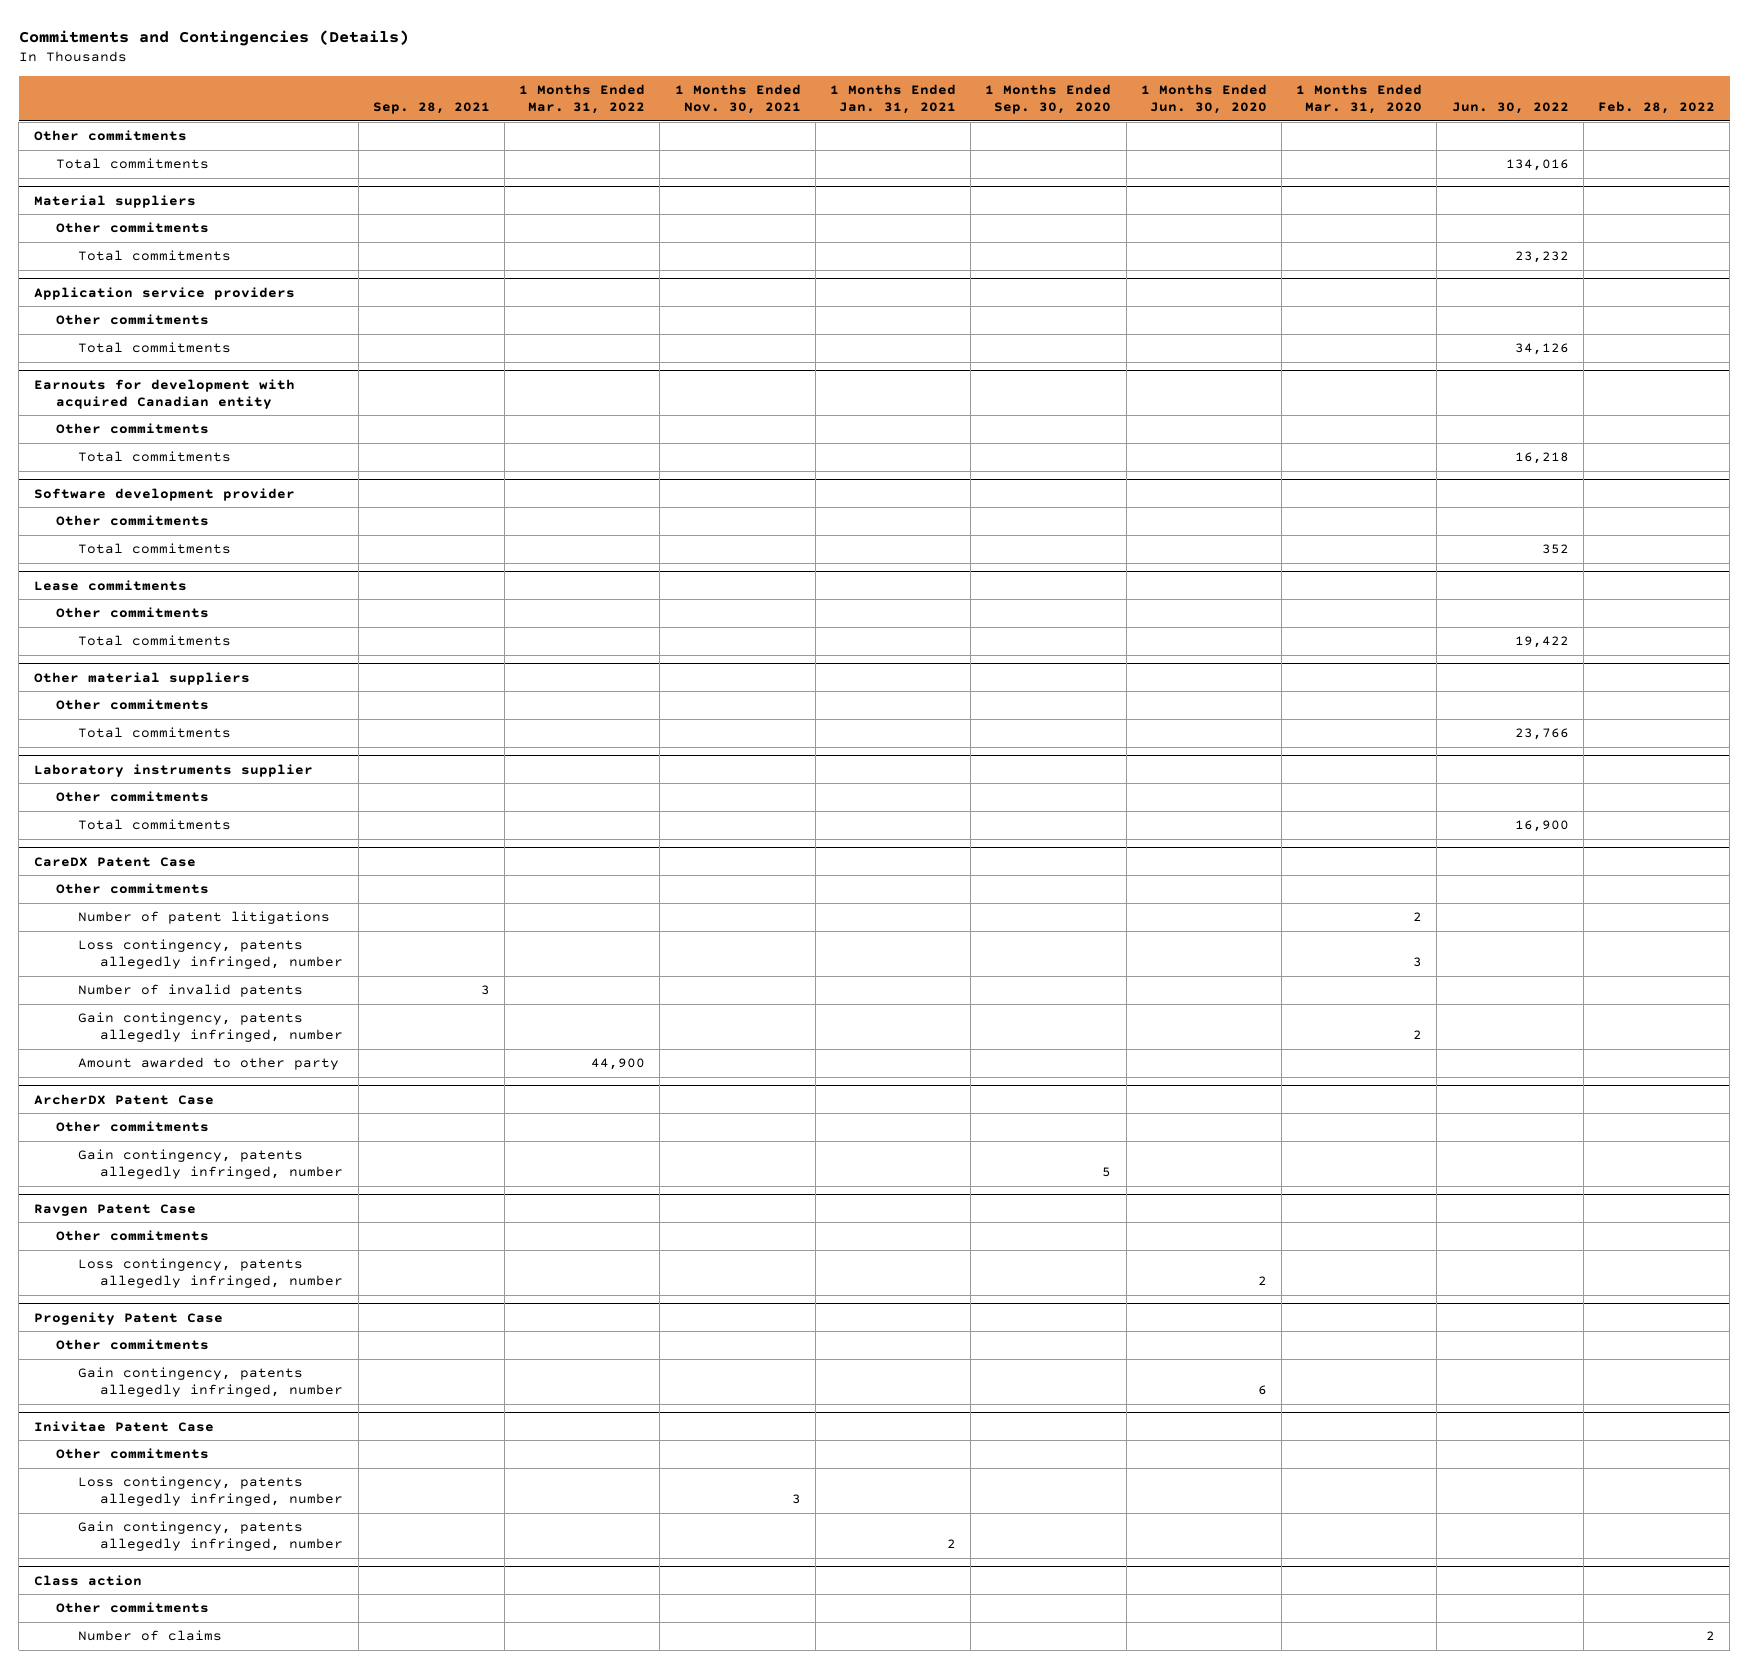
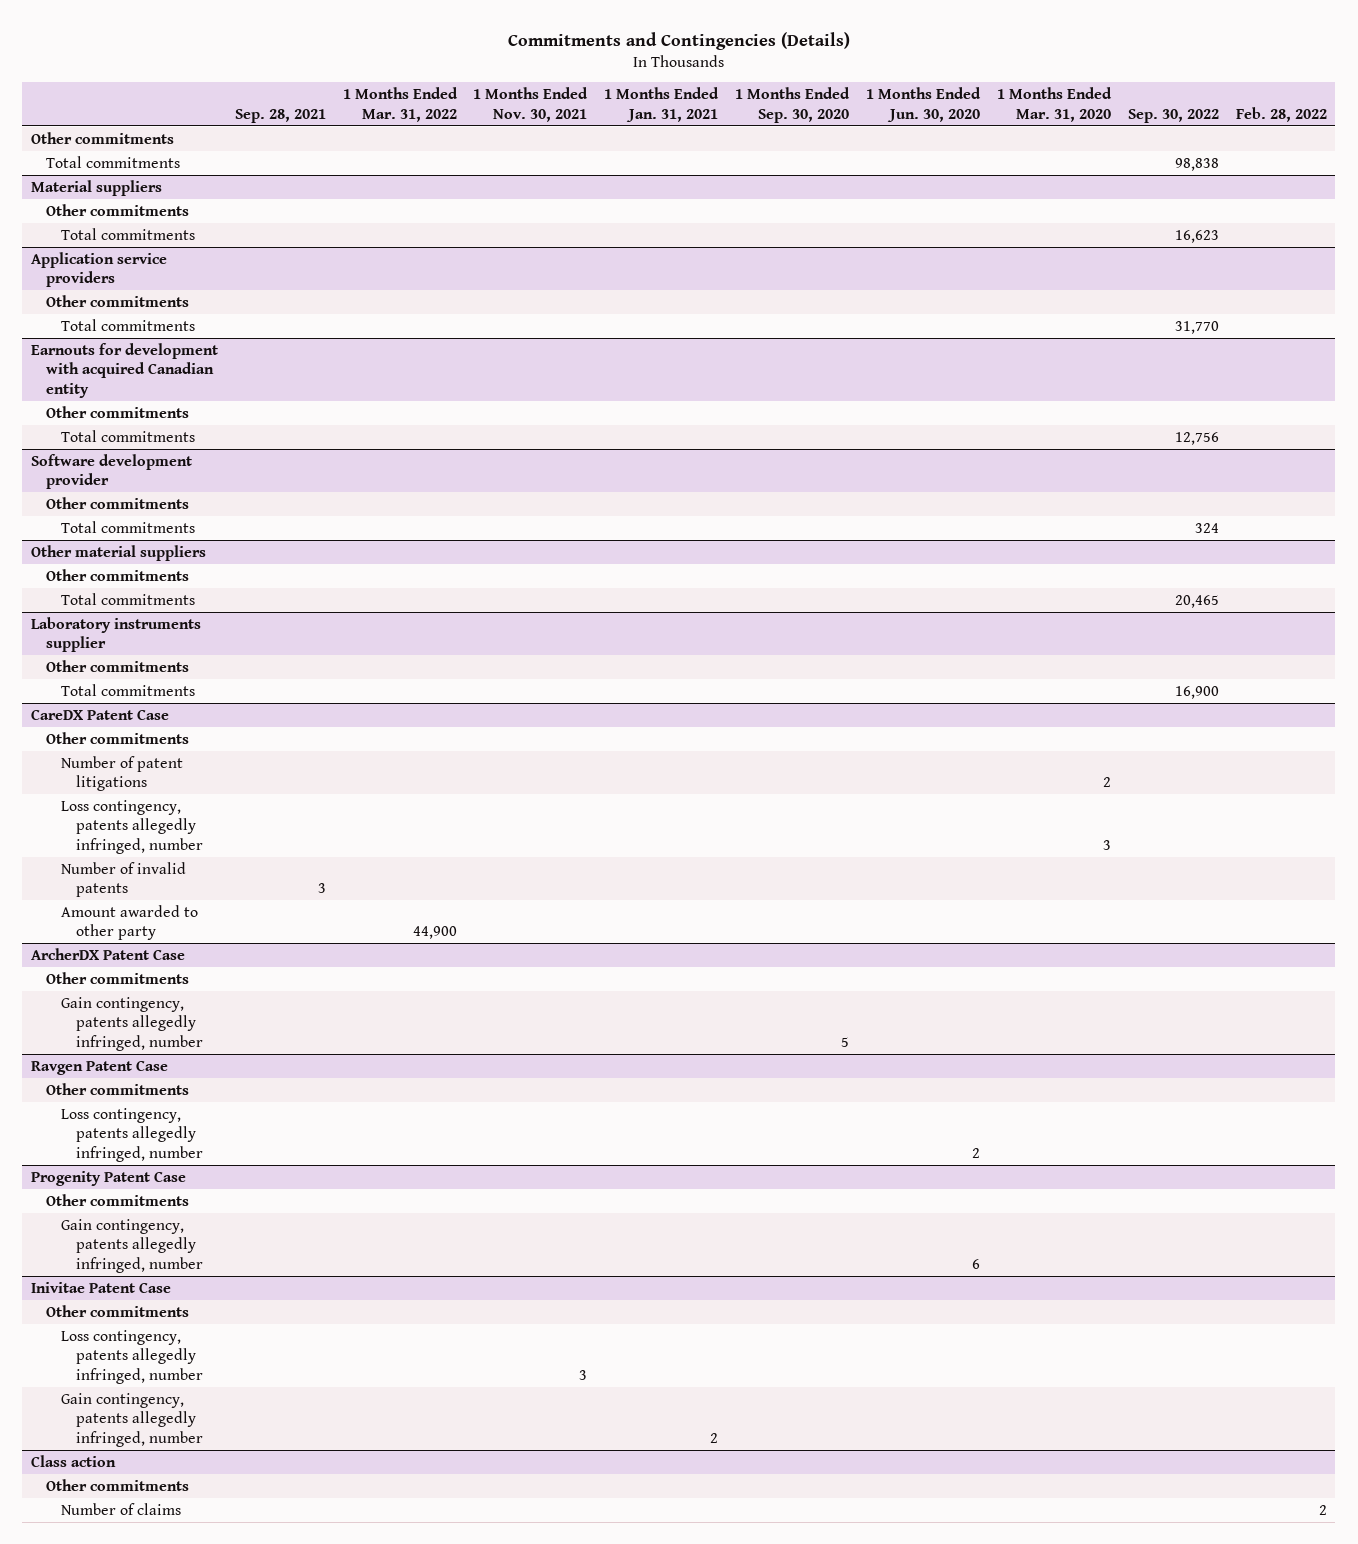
[1451,102,1569,115] Jun. 30, 2022 -> none
none -> [1128,108,1220,123] Sep. 30, 2022
[33,579,187,591] Lease commitments -> none
[55,607,209,619] Other commitments -> none
[78,635,232,647] Total commitments -> none
[78,1012,344,1043] Gain contingency, patents allegedly infringed, number -> none

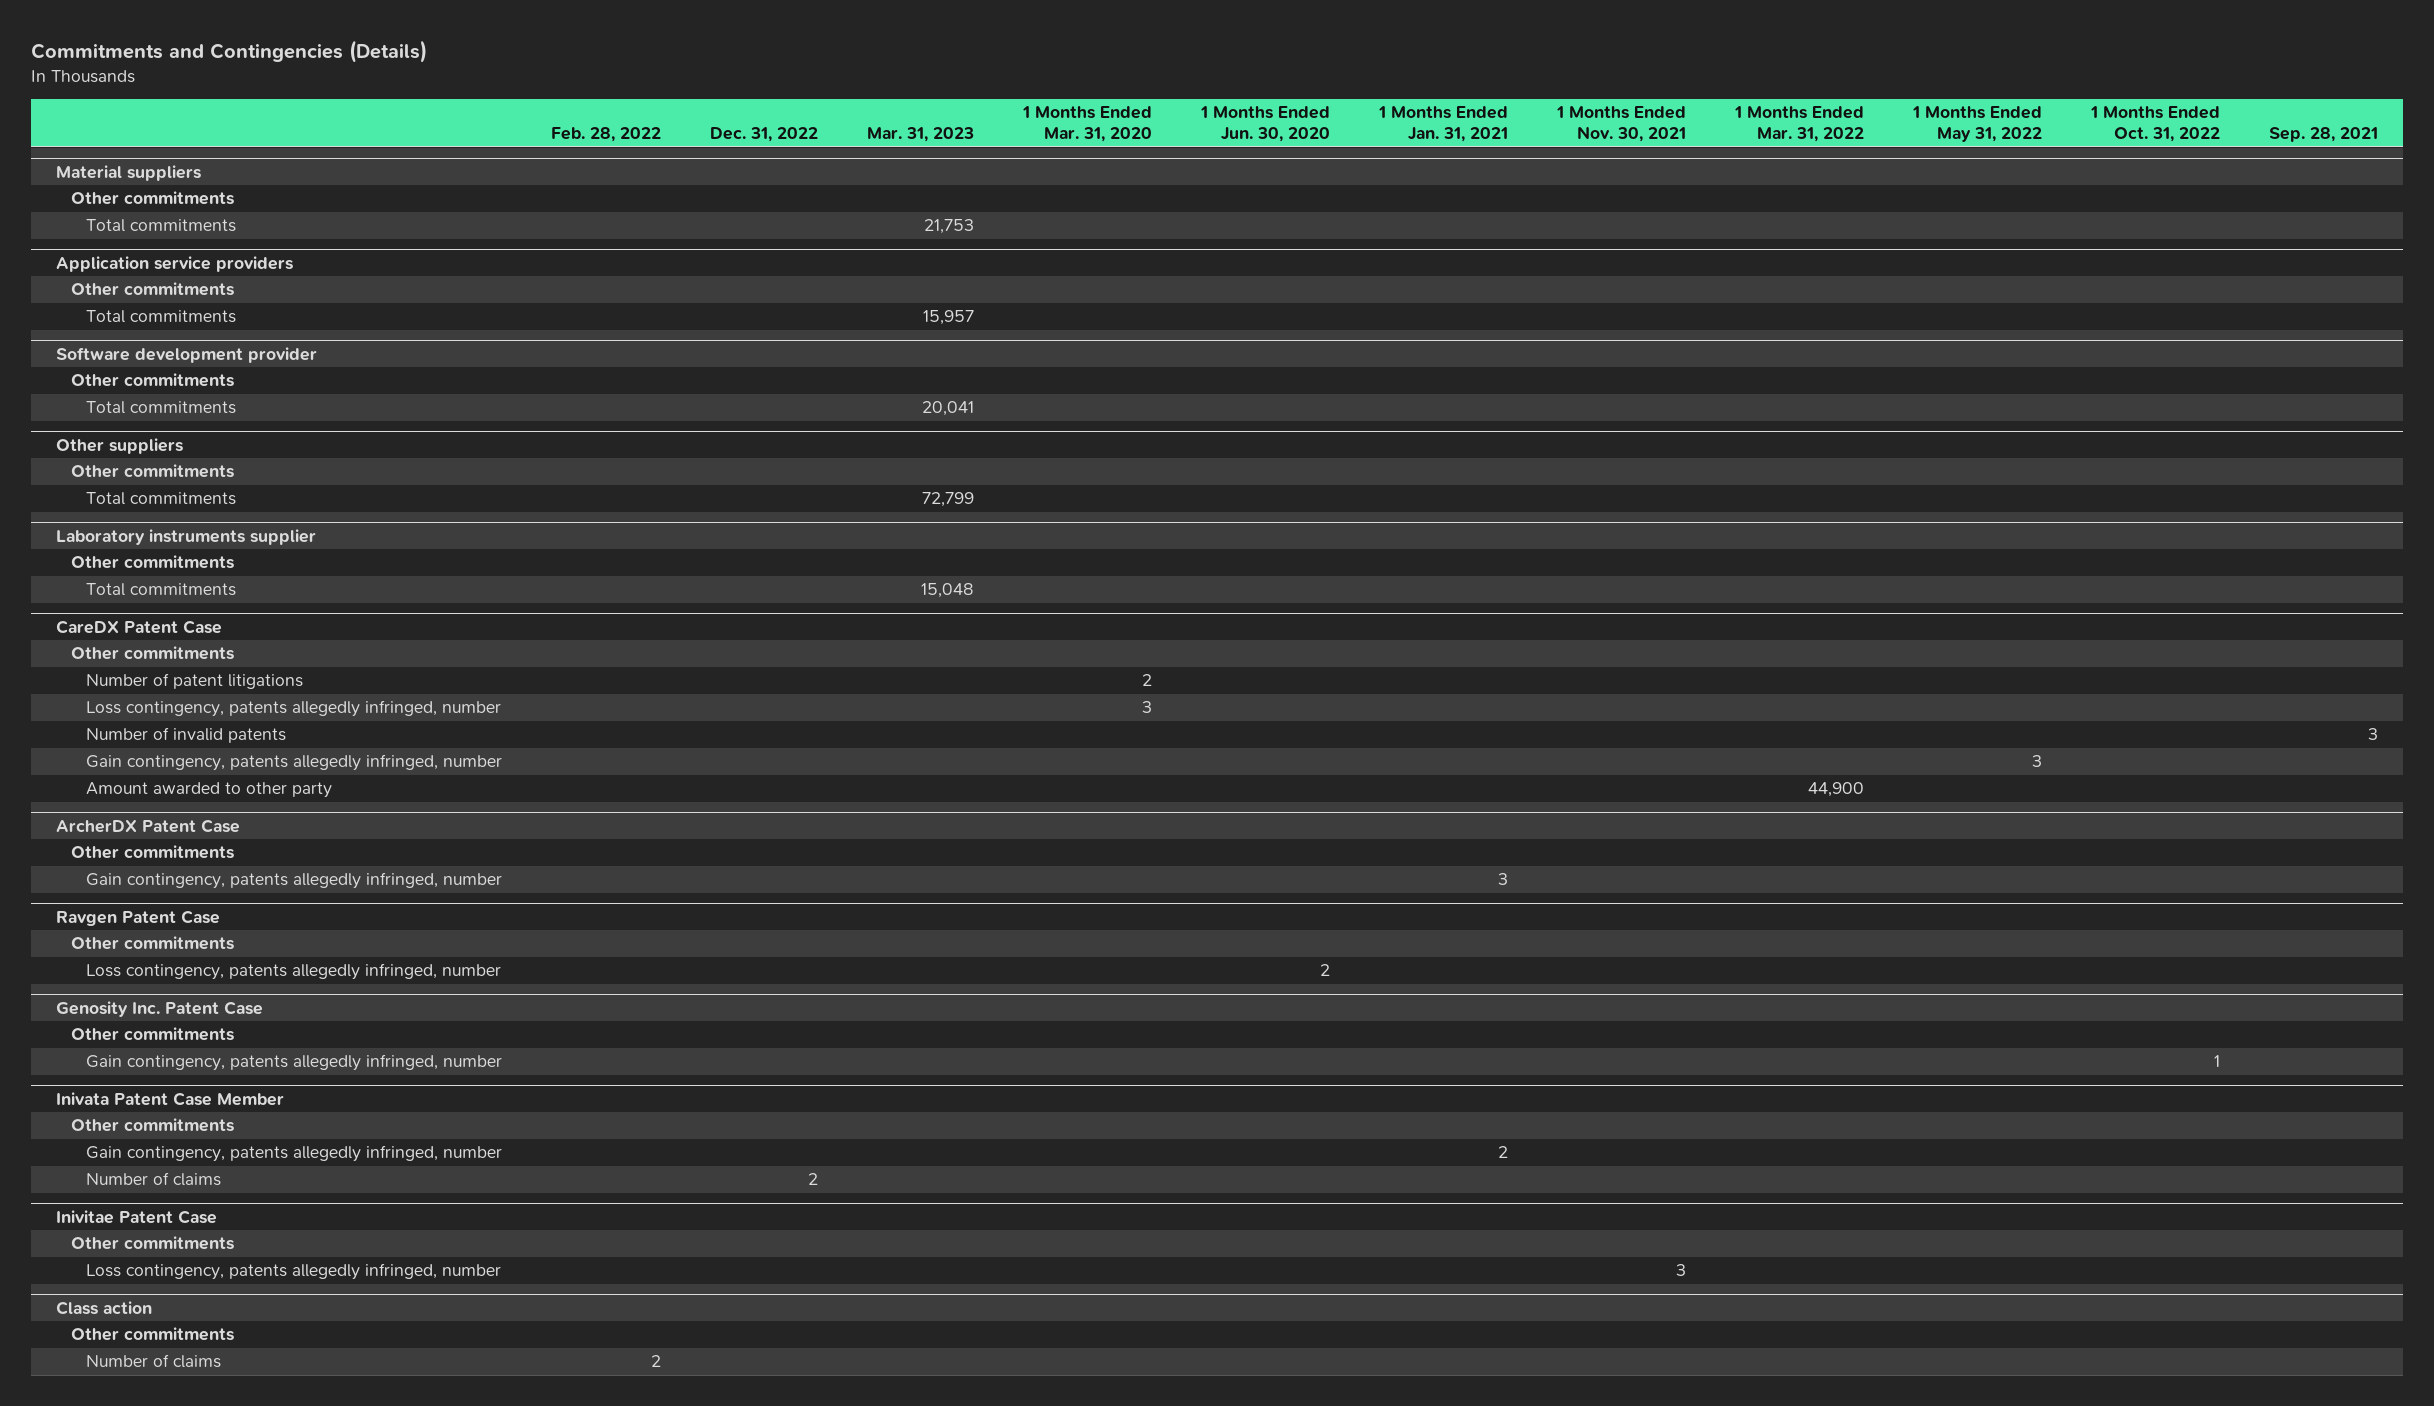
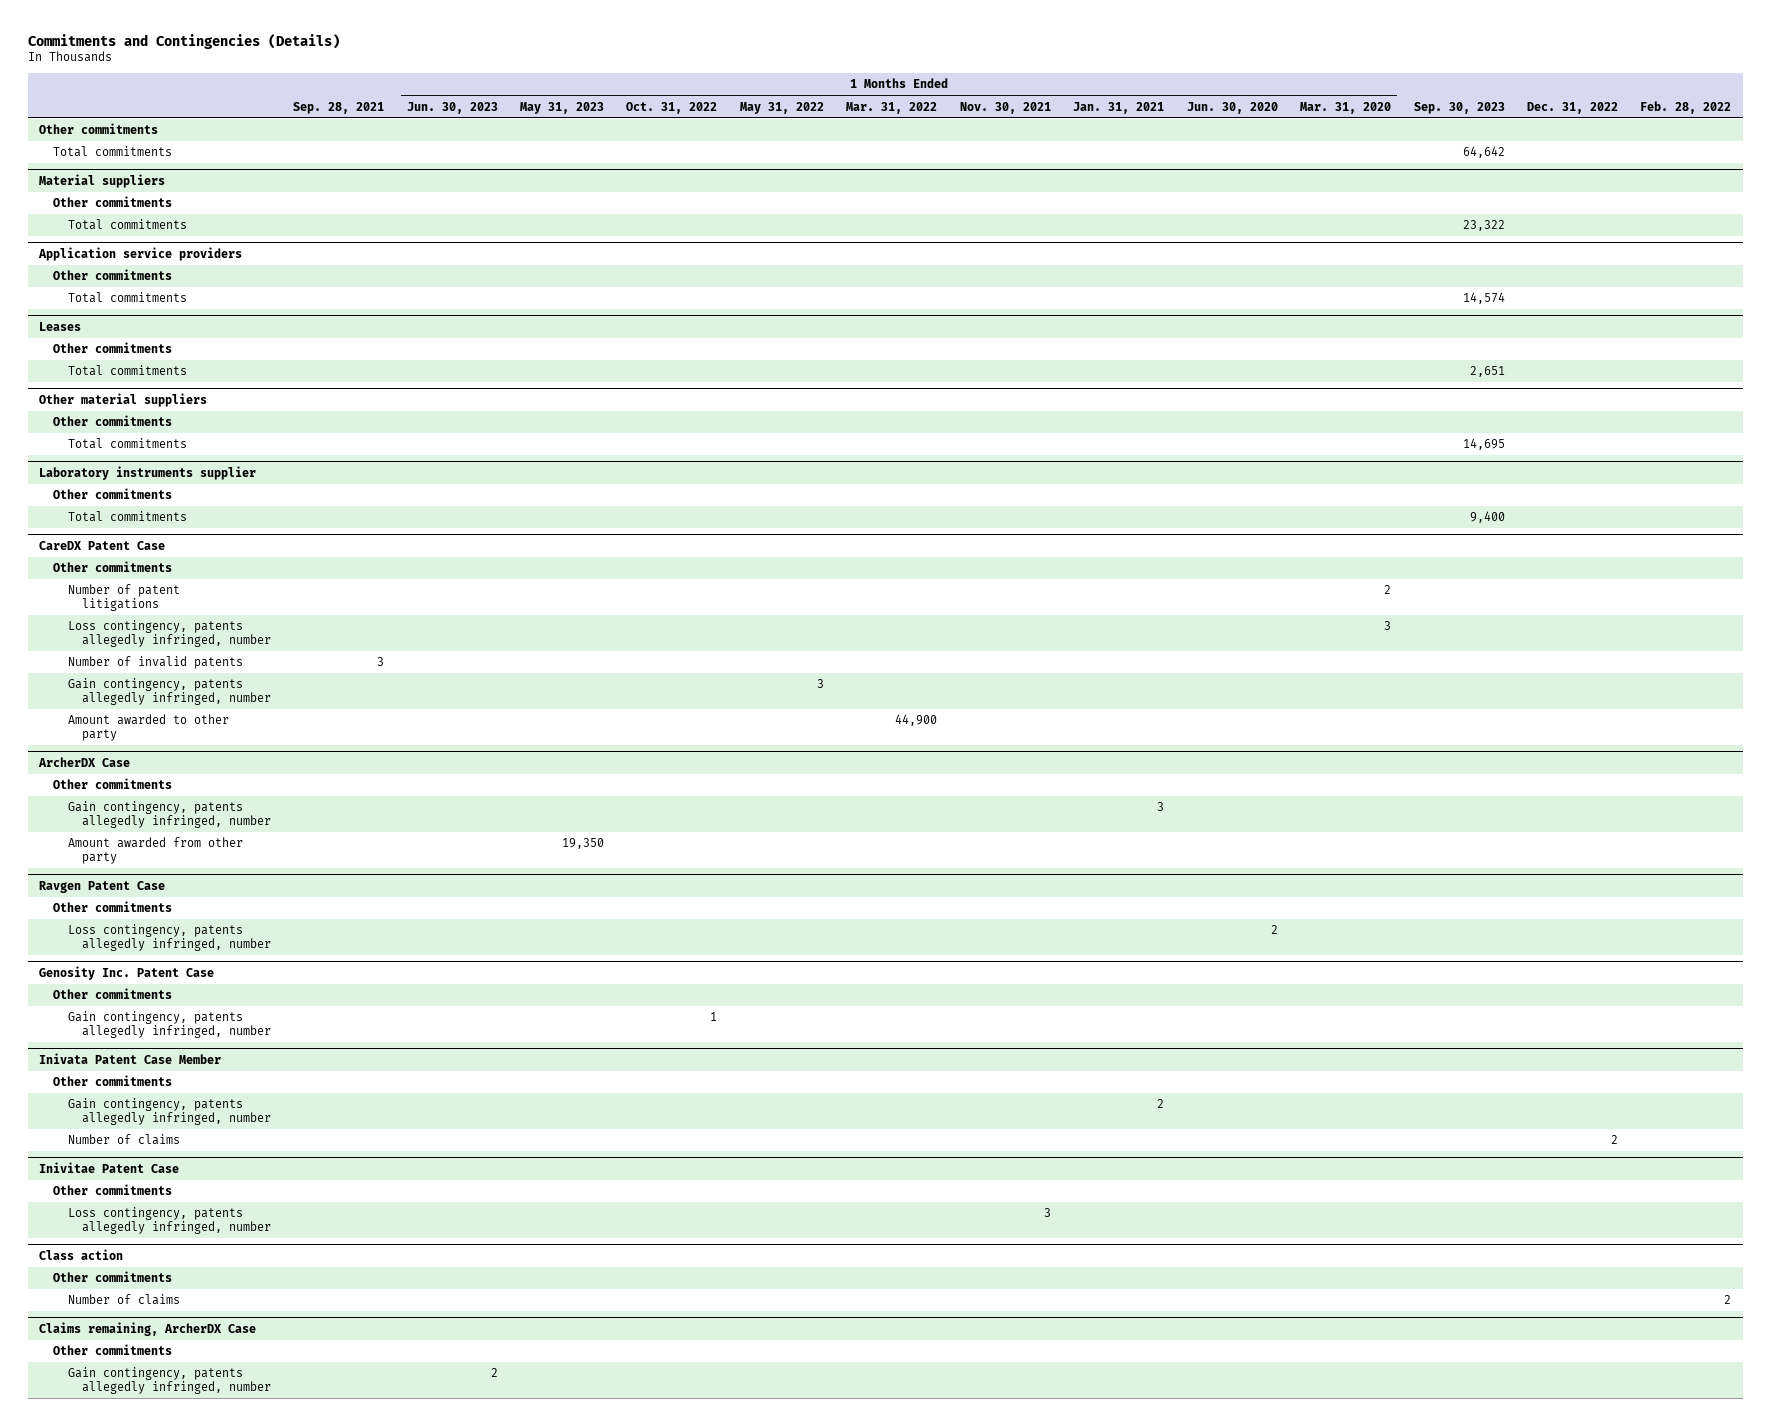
[866,127,974,143] Mar. 31, 2023 -> none
none -> [406,101,498,114] Jun. 30, 2023
none -> [520,101,605,114] May 31, 2023
none -> [1413,101,1505,114] Sep. 30, 2023
none -> [39,123,159,135] Other commitments
none -> [53,146,173,158] Total commitments
[55,346,317,363] Software development provider -> none
[70,373,234,388] Other commitments -> none
[85,401,236,415] Total commitments -> none
none -> [39,322,82,332] Leases
none -> [53,342,173,354] Other commitments
none -> [67,365,187,377] Total commitments
[55,437,183,454] Other suppliers -> [39,393,208,408] Other material suppliers
[55,818,240,833] ArcherDX Patent Case -> [38,757,131,768] ArcherDX Case
none -> [67,837,243,865] Amount awarded from other party
none -> [39,1322,257,1337] Claims remaining, ArcherDX Case
none -> [53,1344,173,1356] Other commitments
none -> [67,1367,271,1395] Gain contingency, patents allegedly infringed, number

